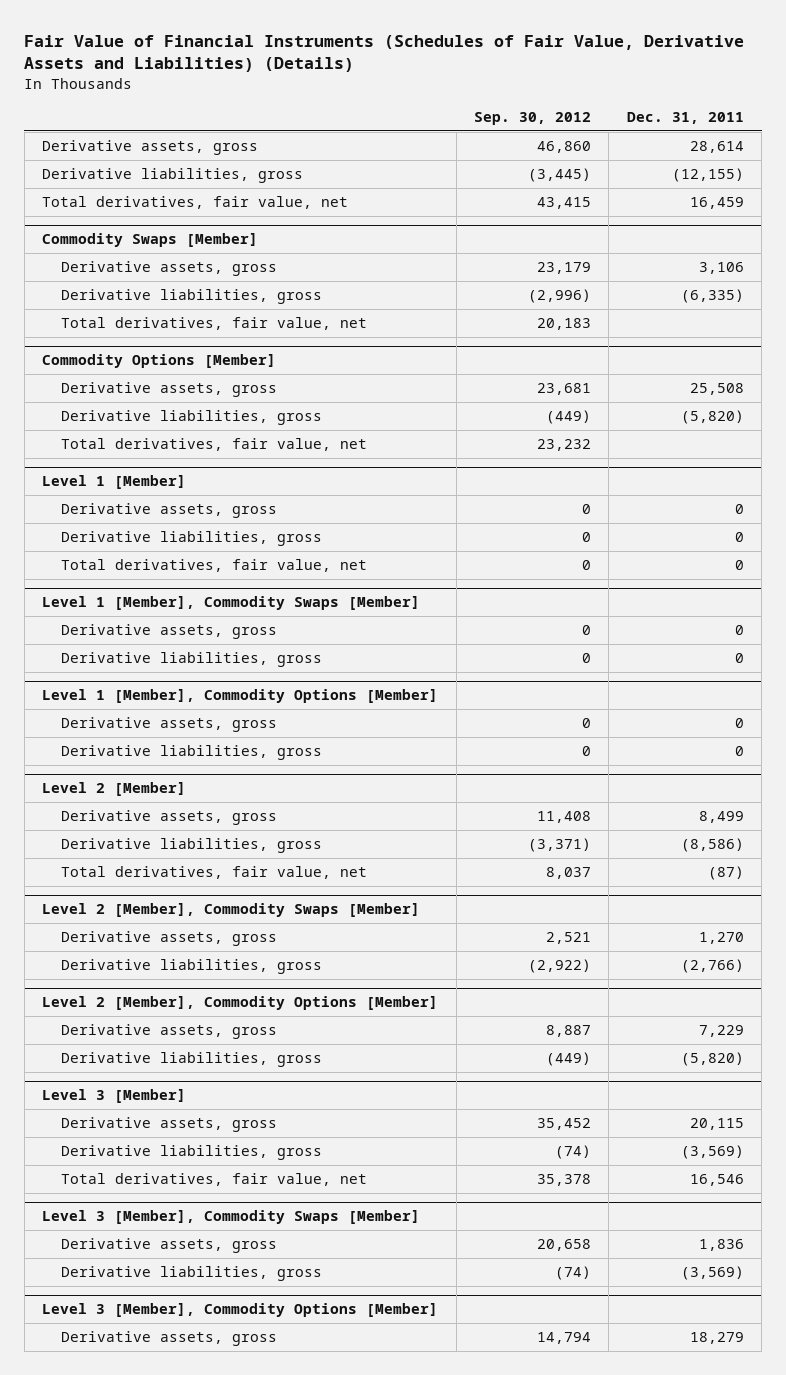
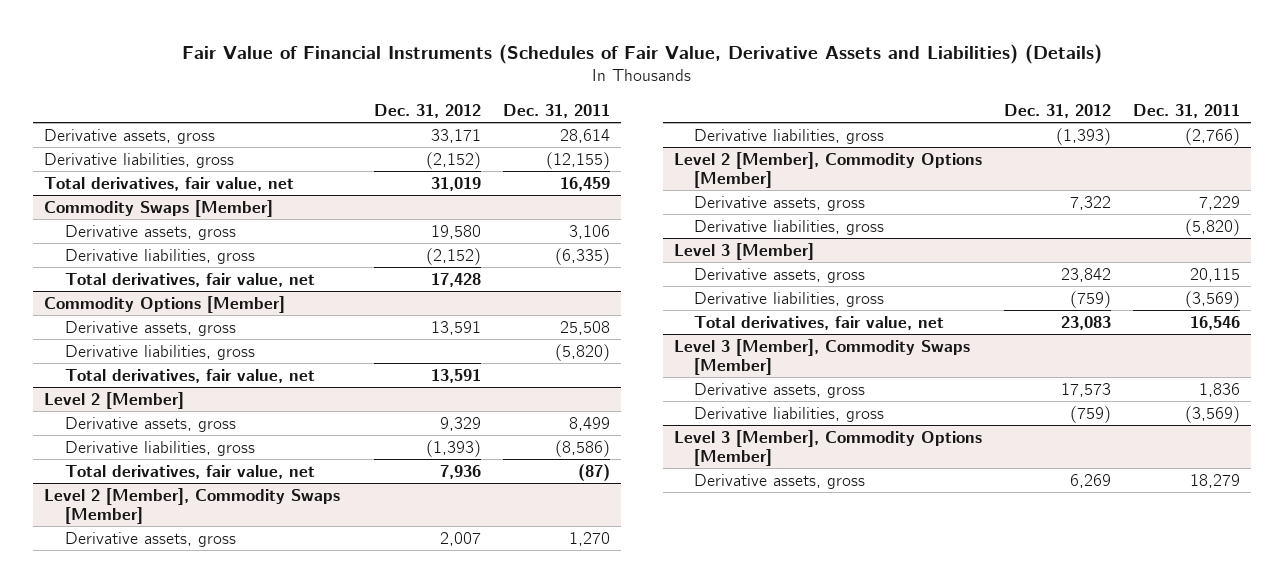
[473,112,591,126] Sep. 30, 2012 -> none
none -> [374,103,482,118] Dec. 31, 2012
[42,475,187,490] Level 1 [Member] -> none
[61,503,278,519] Derivative assets, gross -> none
[61,531,323,547] Derivative liabilities, gross -> none
[61,559,368,573] Total derivatives, fair value, net -> none
[42,596,421,611] Level 1 [Member], Commodity Swaps [Member] -> none
[61,624,278,640] Derivative assets, gross -> none
[61,652,323,668] Derivative liabilities, gross -> none
[42,689,439,704] Level 1 [Member], Commodity Options [Member] -> none
[61,717,278,733] Derivative assets, gross -> none
[61,745,323,761] Derivative liabilities, gross -> none

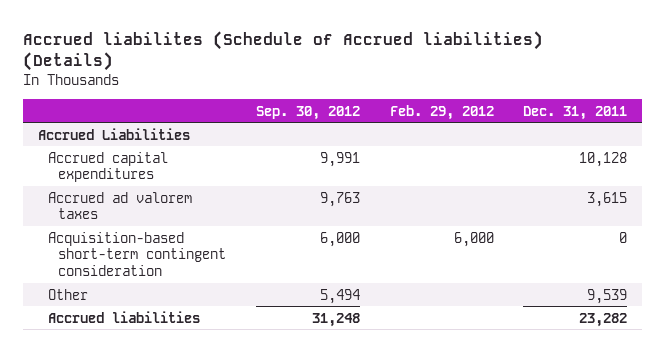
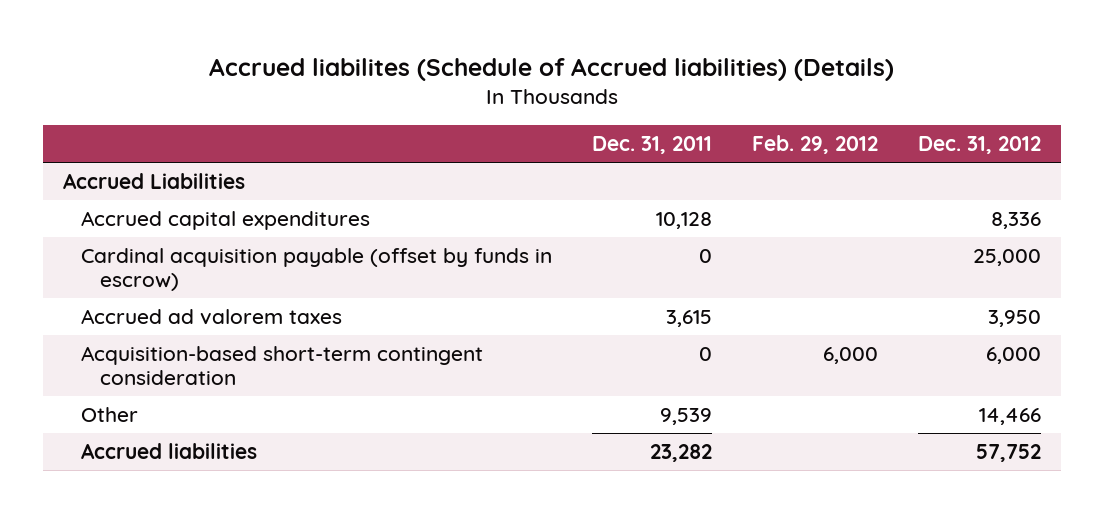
[255,105,360,120] Sep. 30, 2012 -> none
none -> [917,136,1041,155] Dec. 31, 2012
none -> [81,247,553,292] Cardinal acquisition payable (offset by funds in escrow)

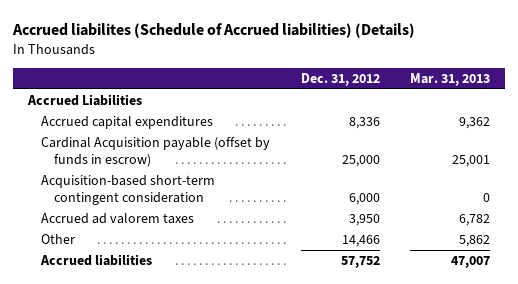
[592,136,713,155] Dec. 31, 2011 -> none
[752,135,879,155] Feb. 29, 2012 -> none
none -> [409,73,490,87] Mar. 31, 2013
[81,247,553,292] Cardinal acquisition payable (offset by funds in escrow) -> [41,137,271,167] Cardinal Acquisition payable (offset by funds in escrow)
[81,308,343,325] Accrued ad valorem taxes -> [41,213,195,225] Accrued ad valorem taxes

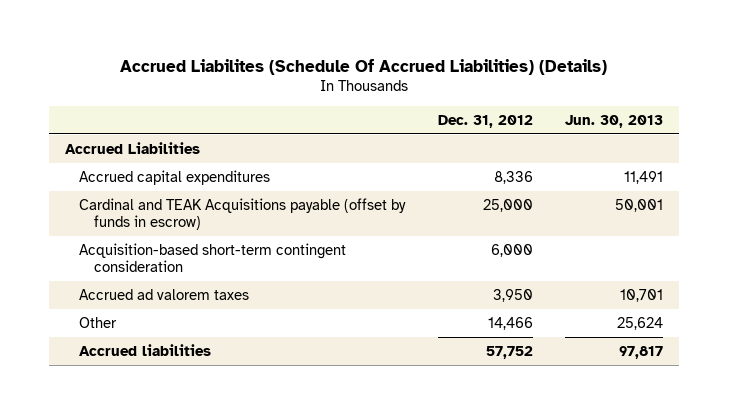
[12,22,416,38] Accrued liabilites (Schedule of Accrued liabilities) (Details) -> [120,58,608,75] Accrued Liabilites (Schedule Of Accrued Liabilities) (Details)
[409,73,490,87] Mar. 31, 2013 -> none
none -> [565,114,664,128] Jun. 30, 2013
[41,137,271,167] Cardinal Acquisition payable (offset by funds in escrow) -> [79,197,407,230] Cardinal and TEAK Acquisitions payable (offset by funds in escrow)

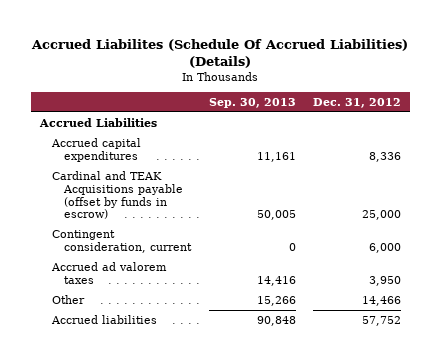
[565,114,664,128] Jun. 30, 2013 -> none
none -> [208,97,296,108] Sep. 30, 2013
[79,242,347,272] Acquisition-based short-term contingent consideration -> none
none -> [52,229,193,253] Contingent consideration, current

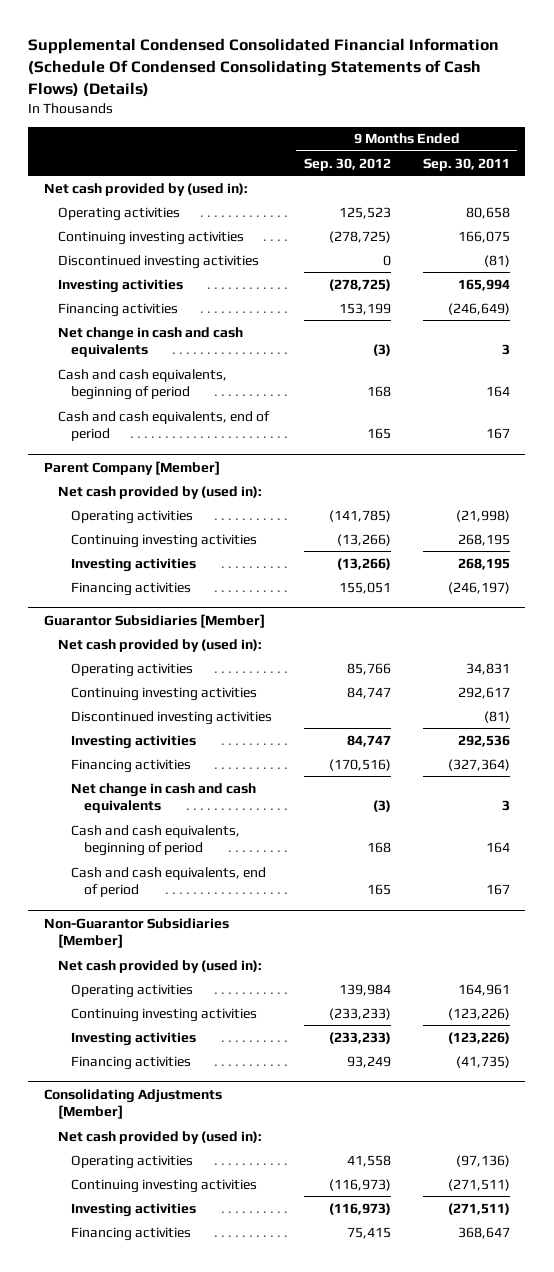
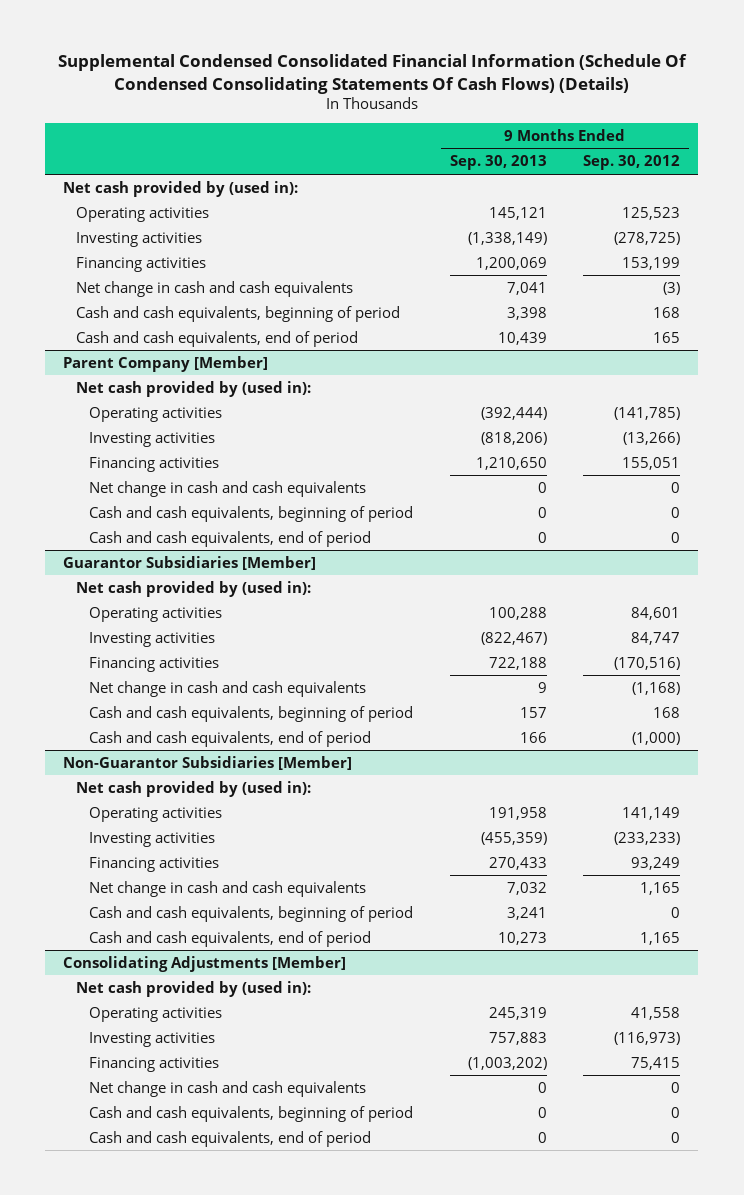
[28,37,500,97] Supplemental Condensed Consolidated Financial Information (Schedule Of Condensed Consolidating Statements of Cash Flows) (Details) -> [57,54,687,94] Supplemental Condensed Consolidated Financial Information (Schedule Of Condensed Consolidating Statements Of Cash Flows) (Details)
[422,157,510,171] Sep. 30, 2011 -> none
none -> [449,155,547,171] Sep. 30, 2013
[57,230,244,245] Continuing investing activities -> none
[57,254,259,269] Discontinued investing activities -> none
[70,533,257,548] Continuing investing activities -> none
none -> [89,480,367,497] Net change in cash and cash equivalents
none -> [89,505,414,522] Cash and cash equivalents, beginning of period
none -> [89,530,372,547] Cash and cash equivalents, end of period
[70,686,257,701] Continuing investing activities -> none
[70,710,272,725] Discontinued investing activities -> none
[346,662,391,675] 85,766 -> [631,606,681,620] 84,601
[372,800,391,813] (3) -> [632,681,681,695] (1,168)
[366,884,391,896] 165 -> [632,731,681,745] (1,000)
[70,1007,257,1022] Continuing investing activities -> none
[338,983,391,996] 139,984 -> [622,806,681,820] 141,149
none -> [89,880,367,897] Net change in cash and cash equivalents
none -> [89,905,414,922] Cash and cash equivalents, beginning of period
none -> [89,930,372,947] Cash and cash equivalents, end of period
[70,1178,257,1193] Continuing investing activities -> none
none -> [89,1080,367,1097] Net change in cash and cash equivalents
none -> [89,1105,414,1122] Cash and cash equivalents, beginning of period
none -> [89,1130,372,1147] Cash and cash equivalents, end of period

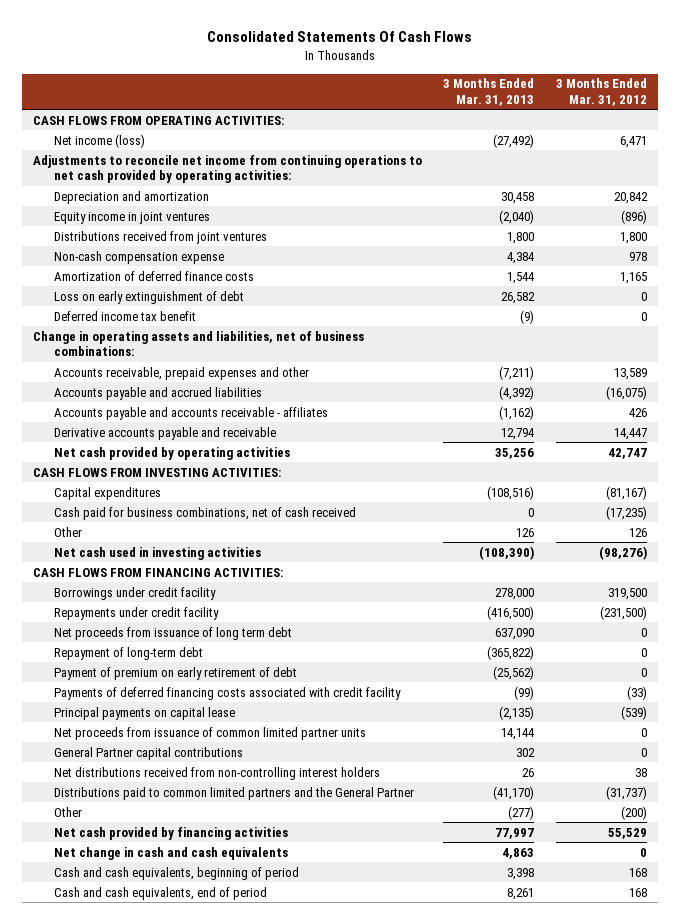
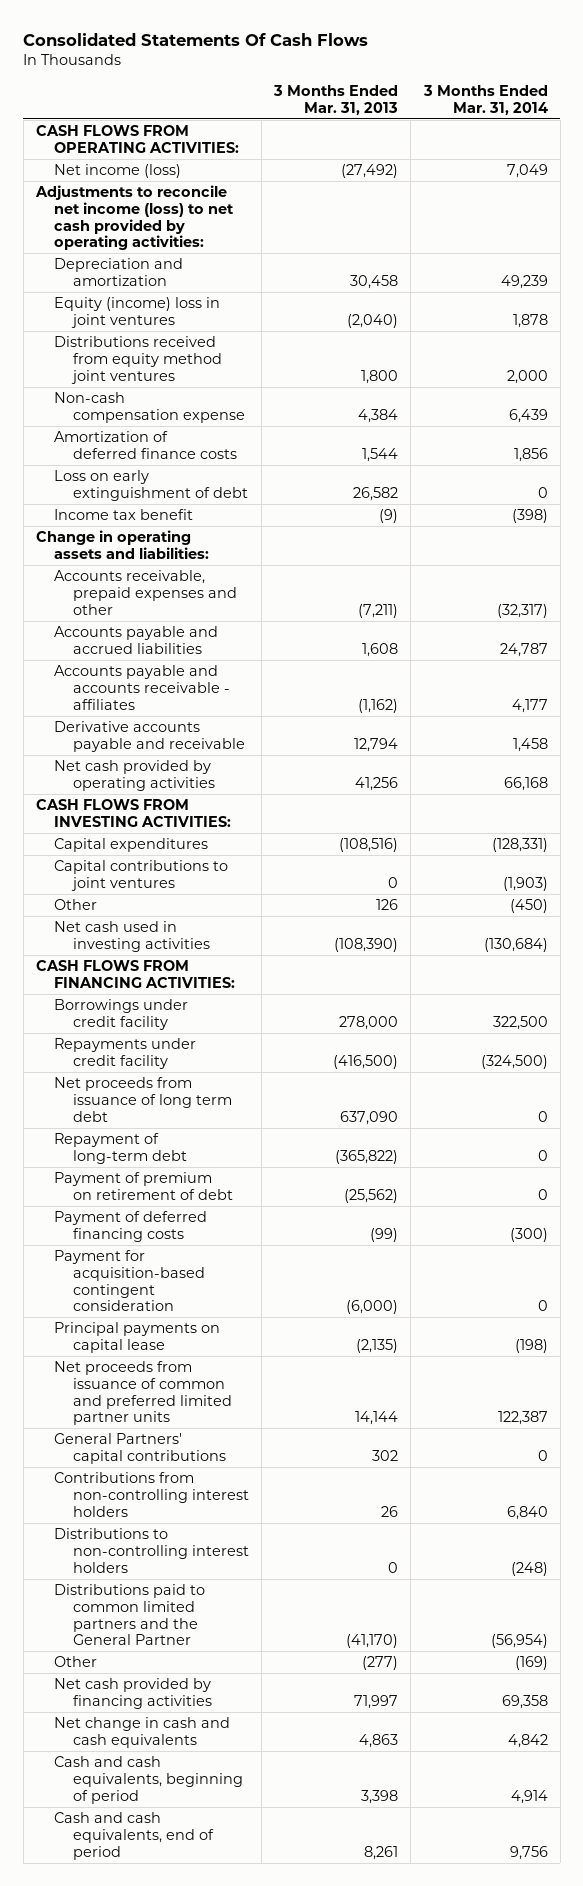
[555,78,647,106] 3 Months Ended Mar. 31, 2012 -> none
none -> [422,85,548,115] 3 Months Ended Mar. 31, 2014
[32,154,422,184] Adjustments to reconcile net income from continuing operations to net cash provided by operating activities: -> [34,185,235,251] Adjustments to reconcile net income (loss) to net cash provided by operating activities:
[53,211,210,224] Equity income in joint ventures -> [54,297,221,328] Equity (income) loss in joint ventures
[53,230,267,244] Distributions received from joint ventures -> [54,336,223,384] Distributions received from equity method joint ventures
[53,310,196,321] Deferred income tax benefit -> [54,509,194,521] Income tax benefit
[32,330,364,357] Change in operating assets and liabilities, net of business combinations: -> [35,530,210,559] Change in operating assets and liabilities:
[499,385,535,400] (4,392) -> [362,642,399,657] 1,608
[495,447,535,459] 35,256 -> [355,776,399,791] 41,256
[53,506,356,520] Cash paid for business combinations, net of cash received -> none
none -> [54,860,229,891] Capital contributions to joint ventures
[53,666,297,680] Payment of premium on early retirement of debt -> [54,1172,234,1200] Payment of premium on retirement of debt
[53,686,401,700] Payments of deferred financing costs associated with credit facility -> [54,1211,208,1242] Payment of deferred financing costs
none -> [54,1250,206,1312] Payment for acquisition-based contingent consideration
[53,726,366,740] Net proceeds from issuance of common limited partner units -> [54,1361,233,1426] Net proceeds from issuance of common and preferred limited partner units
[53,746,243,760] General Partner capital contributions -> [54,1433,227,1464] General Partners' capital contributions
[53,766,380,780] Net distributions received from non-controlling interest holders -> [54,1472,250,1517] Contributions from non-controlling interest holders
none -> [54,1528,250,1573] Distributions to non-controlling interest holders
[495,827,535,839] 77,997 -> [354,1694,399,1709] 71,997

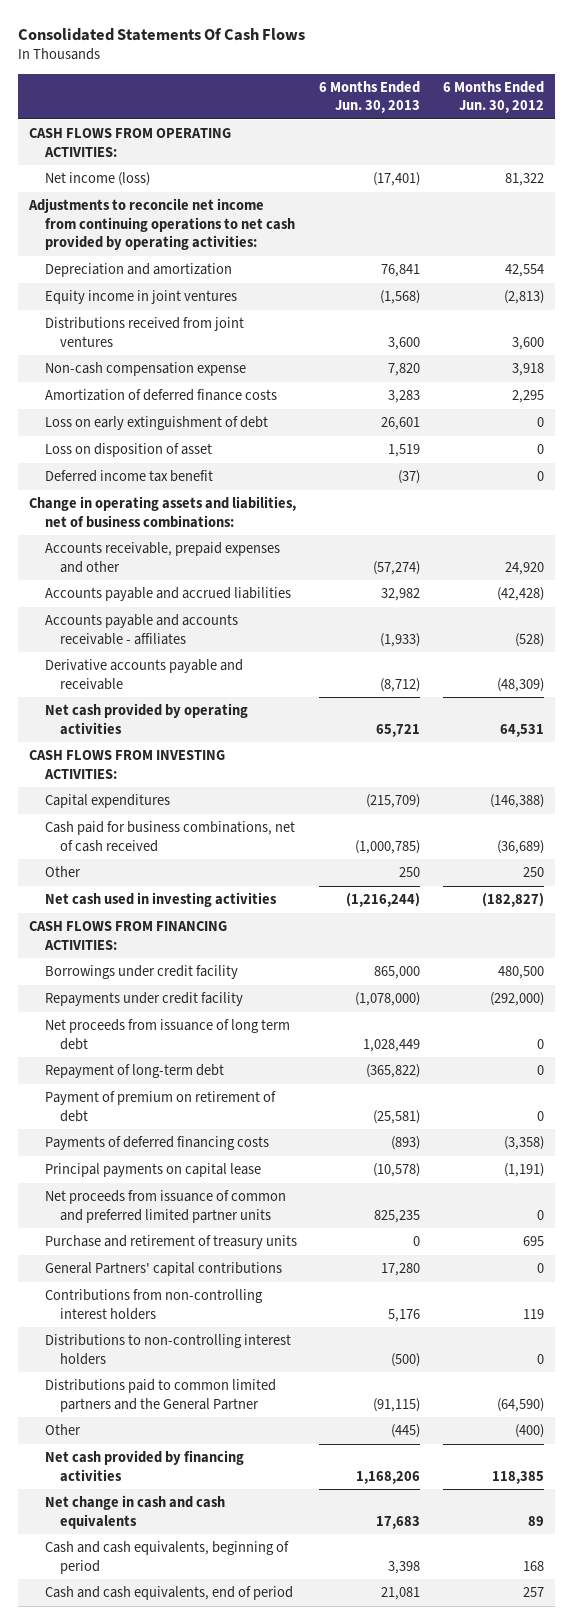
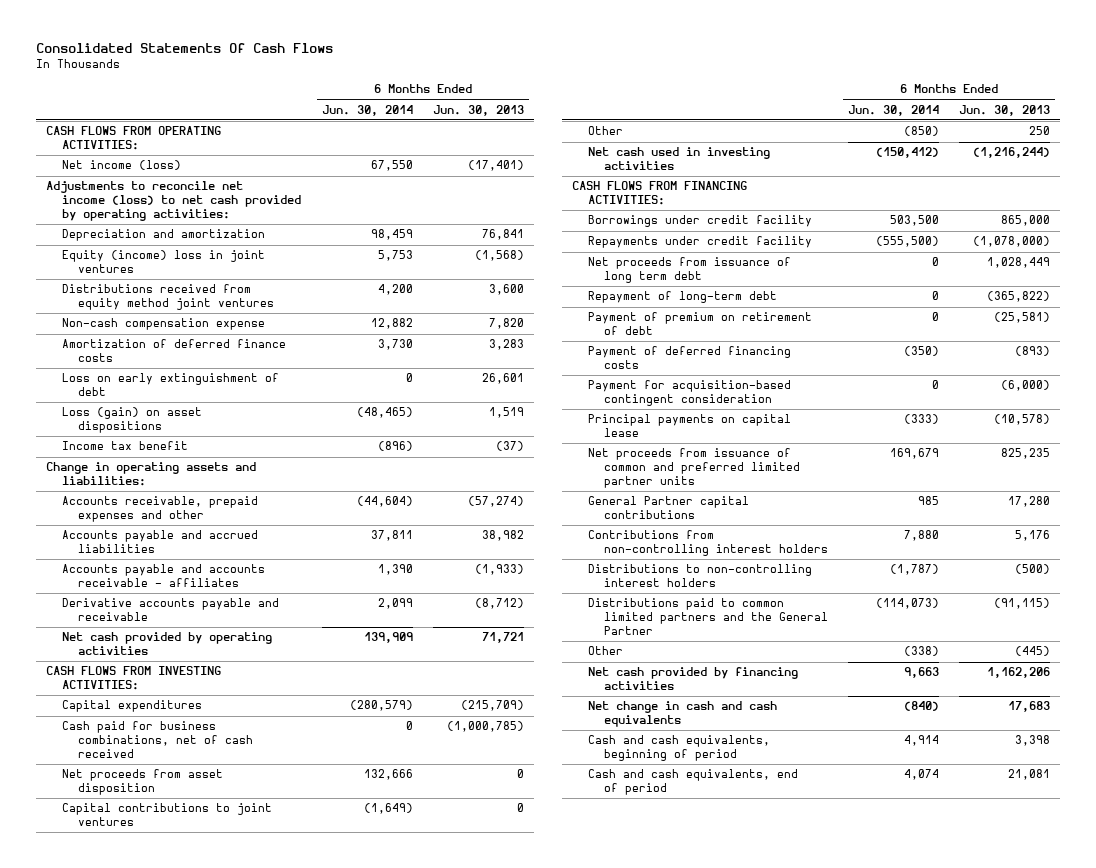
[442,80,544,114] 6 Months Ended Jun. 30, 2012 -> none
none -> [321,104,413,116] Jun. 30, 2014
[28,198,295,251] Adjustments to reconcile net income from continuing operations to net cash provided by operating activities: -> [45,181,301,221] Adjustments to reconcile net income (loss) to net cash provided by operating activities:
[44,290,237,305] Equity income in joint ventures -> [61,250,265,274] Equity (income) loss in joint ventures
[44,317,244,347] Distributions received from joint ventures -> [61,284,274,311] Distributions received from equity method joint ventures
[44,443,212,458] Loss on disposition of asset -> [61,407,202,434] Loss (gain) on asset dispositions
[44,470,213,483] Deferred income tax benefit -> [61,441,188,451] Income tax benefit
[29,496,297,528] Change in operating assets and liabilities, net of business combinations: -> [45,462,256,487] Change in operating assets and liabilities:
[381,588,421,602] 32,982 -> [482,530,525,542] 38,982
[376,723,421,737] 65,721 -> [482,632,525,644] 71,721
none -> [61,769,223,796] Net proceeds from asset disposition
none -> [61,803,272,827] Capital contributions to joint ventures
[44,1136,269,1151] Payments of deferred financing costs -> [587,346,791,370] Payment of deferred financing costs
none -> [587,380,791,407] Payment for acquisition-based contingent consideration
[44,1235,297,1250] Purchase and retirement of treasury units -> none
[44,1262,282,1277] General Partners' capital contributions -> [587,496,749,520] General Partner capital contributions
[356,1470,421,1484] 1,168,206 -> [987,667,1051,679] 1,162,206

